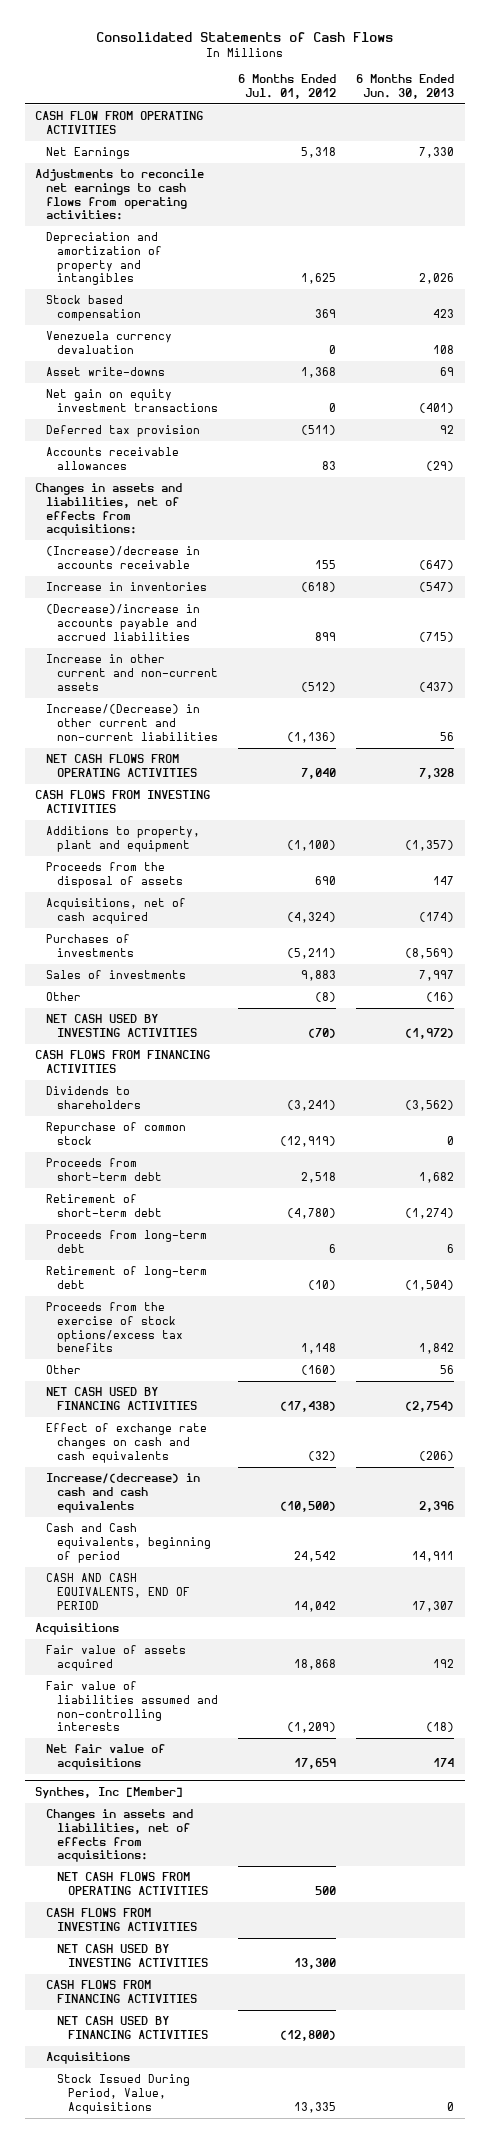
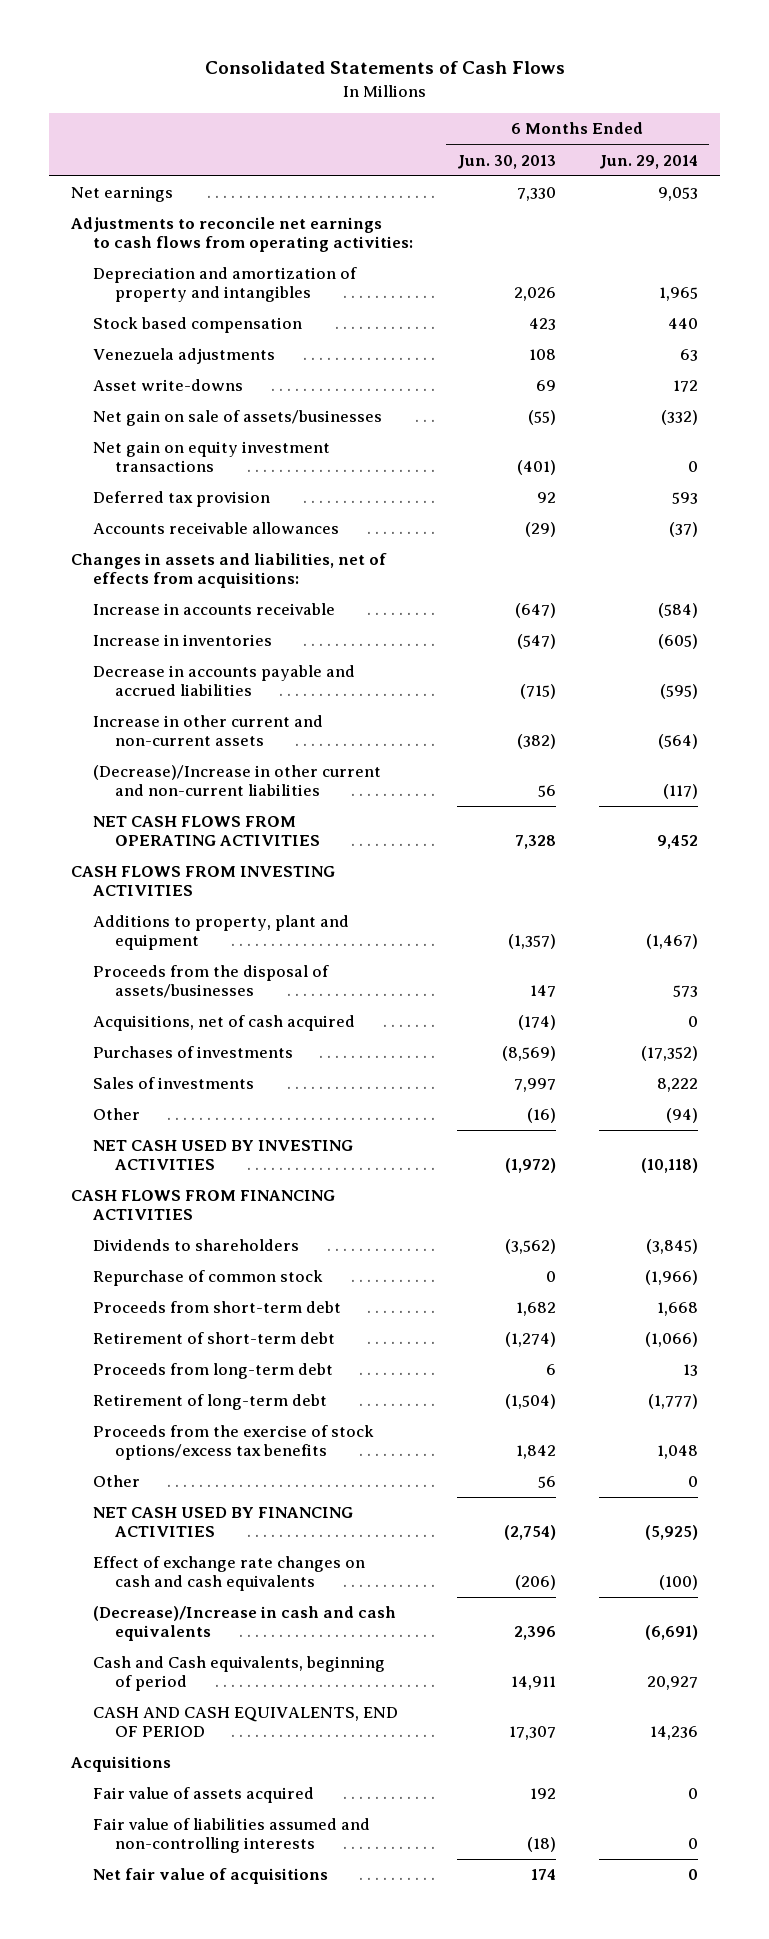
[238,74,337,99] 6 Months Ended Jul. 01, 2012 -> none
none -> [599,154,699,169] Jun. 29, 2014
[35,111,204,134] CASH FLOW FROM OPERATING ACTIVITIES -> none
[46,147,131,160] Net Earnings -> [70,186,173,203] Net earnings
[46,331,173,354] Venezuela currency devaluation -> [92,348,275,365] Venezuela adjustments
none -> [92,410,382,427] Net gain on sale of assets/businesses
[46,546,201,569] (Increase)/decrease in accounts receivable -> [92,603,335,616] Increase in accounts receivable
[46,604,201,641] (Decrease)/increase in accounts payable and accrued liabilities -> [92,665,355,697] Decrease in accounts payable and accrued liabilities
[419,681,455,692] (437) -> [516,734,556,750] (382)
[46,704,218,741] Increase/(Decrease) in other current and non-current liabilities -> [92,765,381,797] (Decrease)/Increase in other current and non-current liabilities
[46,862,183,888] Proceeds from the disposal of assets -> [92,965,329,999] Proceeds from the disposal of assets/businesses
[46,1473,201,1513] Increase/(decrease) in cash and cash equivalents -> [92,1606,396,1642] (Decrease)/Increase in cash and cash equivalents
[35,1787,184,1800] Synthes, Inc [Member] -> none
[46,1809,194,1863] Changes in assets and liabilities, net of effects from acquisitions: -> none
[56,1872,208,1895] NET CASH FLOWS FROM OPERATING ACTIVITIES -> none
[46,1908,197,1931] CASH FLOWS FROM INVESTING ACTIVITIES -> none
[56,1944,208,1967] NET CASH USED BY INVESTING ACTIVITIES -> none
[46,1980,197,2003] CASH FLOWS FROM FINANCING ACTIVITIES -> none
[56,2016,208,2039] NET CASH USED BY FINANCING ACTIVITIES -> none
[46,2052,131,2065] Acquisitions -> none
[56,2074,190,2114] Stock Issued During Period, Value, Acquisitions -> none

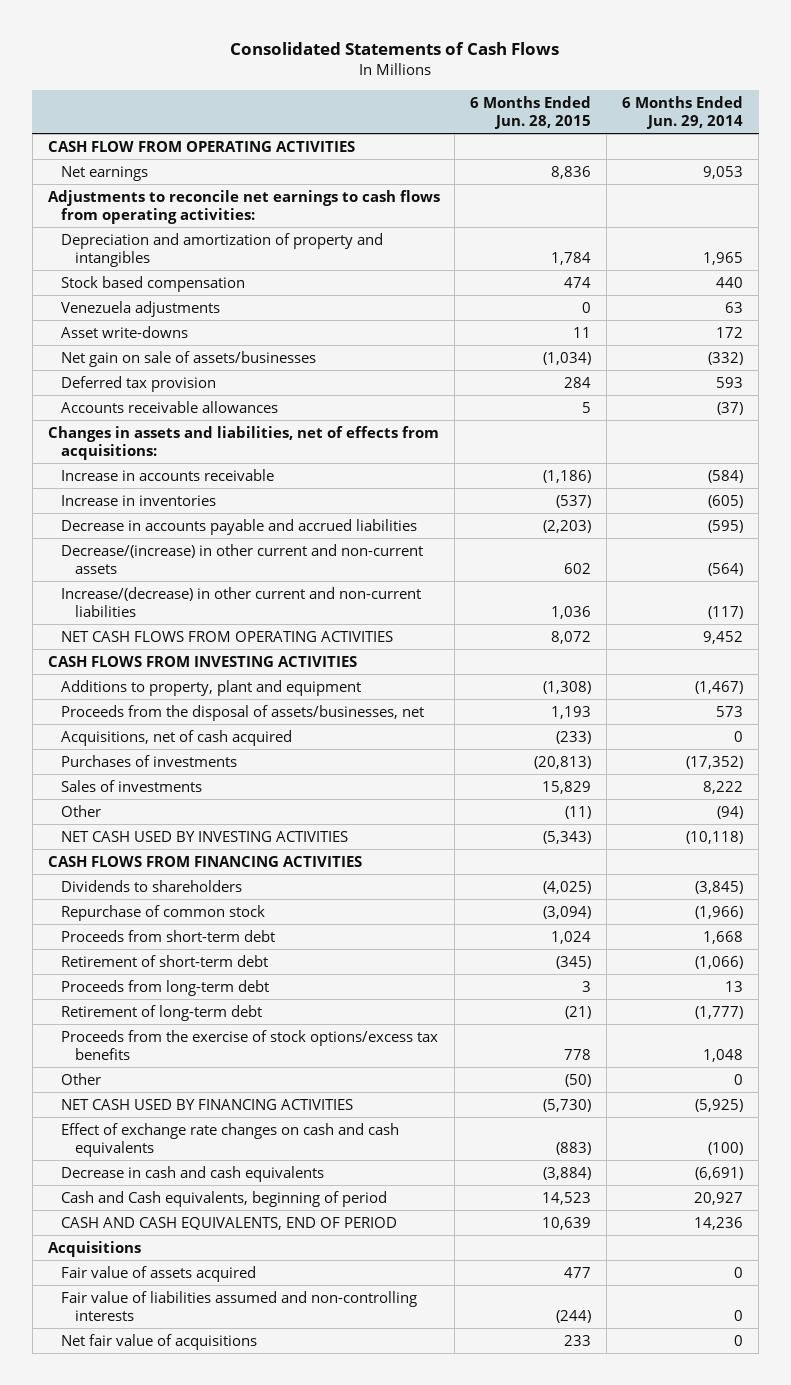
[456,154,556,169] Jun. 30, 2013 -> none
none -> [470,96,592,129] 6 Months Ended Jun. 28, 2015
none -> [47,141,355,153] CASH FLOW FROM OPERATING ACTIVITIES
[92,441,330,473] Net gain on equity investment transactions -> none
[92,715,323,747] Increase in other current and non-current assets -> [61,544,424,574] Decrease/(increase) in other current and non-current assets
[92,765,381,797] (Decrease)/Increase in other current and non-current liabilities -> [61,587,422,617] Increase/(decrease) in other current and non-current liabilities
[92,965,329,999] Proceeds from the disposal of assets/businesses -> [61,705,425,722] Proceeds from the disposal of assets/businesses, net
[92,1606,396,1642] (Decrease)/Increase in cash and cash equivalents -> [61,1166,325,1183] Decrease in cash and cash equivalents

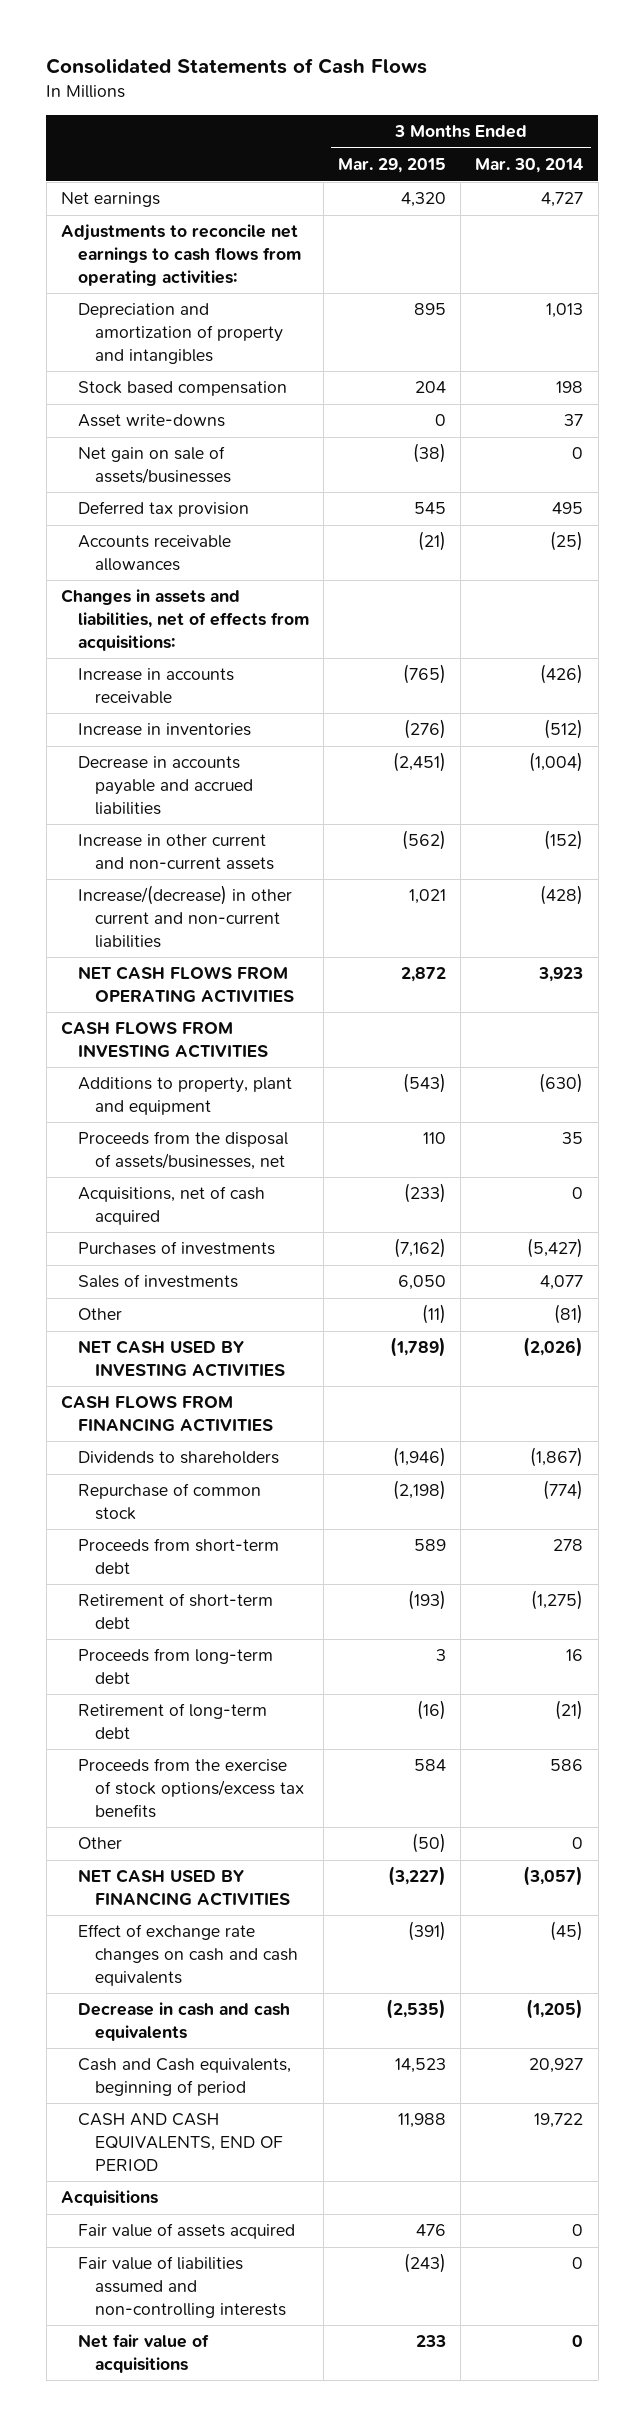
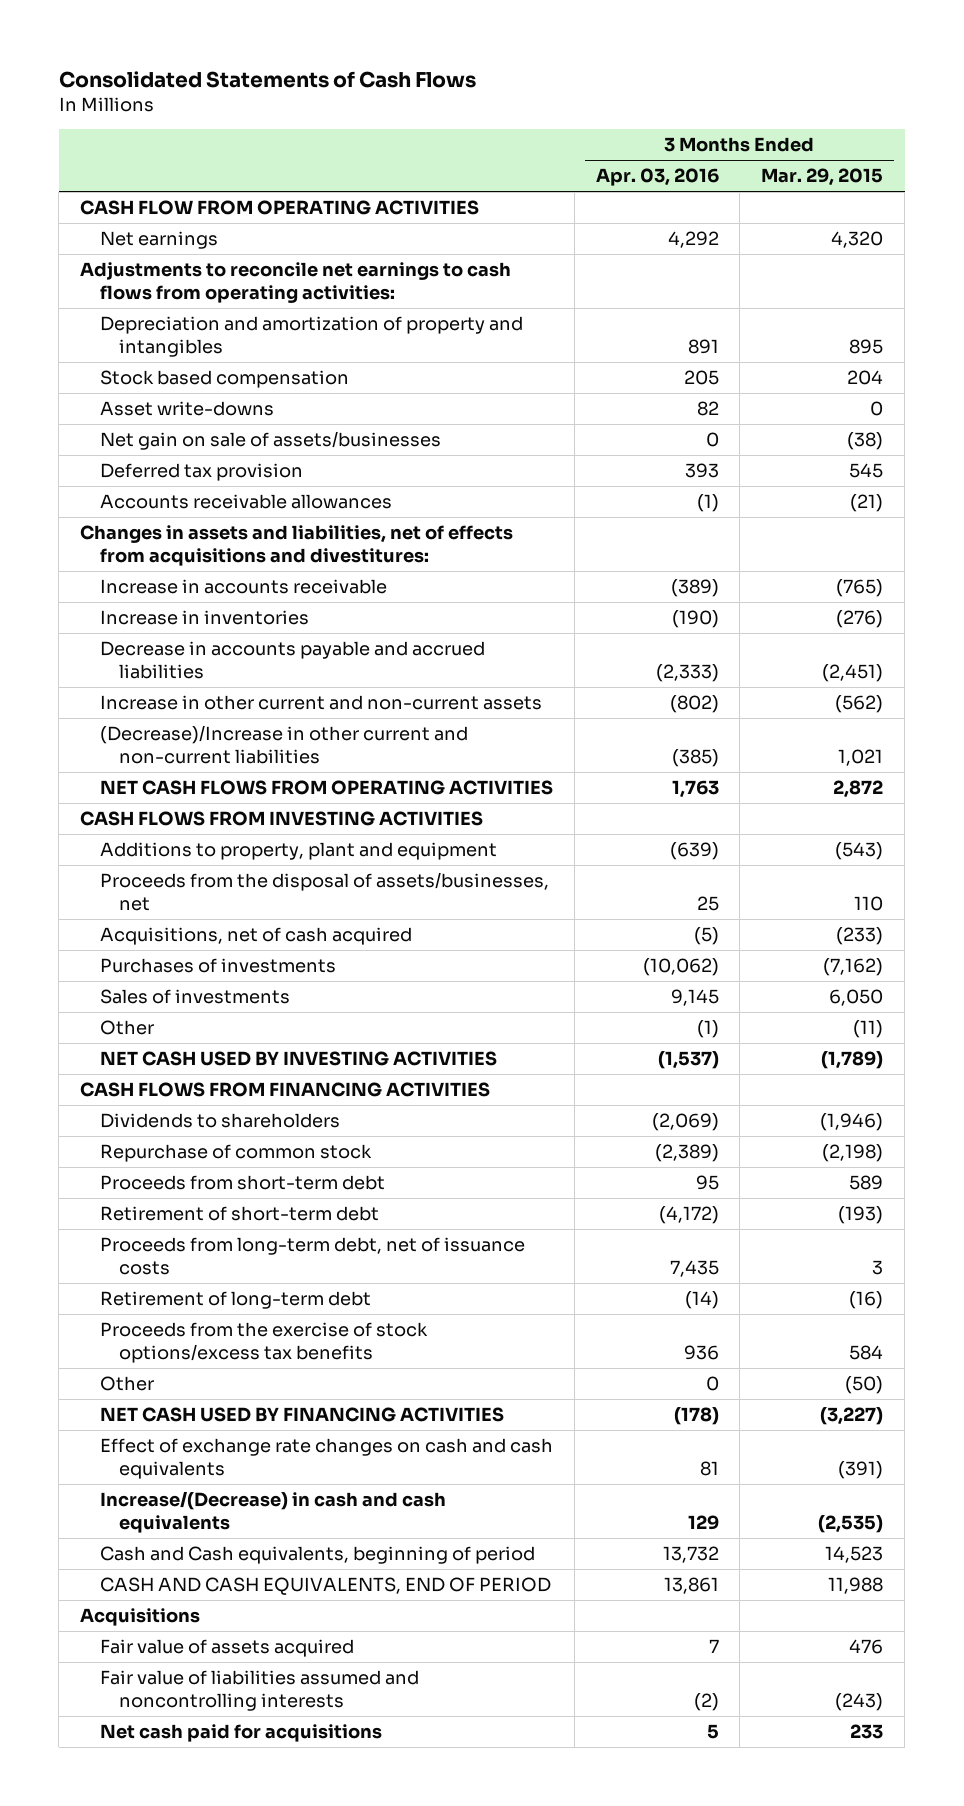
[475,158,584,174] Mar. 30, 2014 -> none
none -> [595,168,719,187] Apr. 03, 2016
none -> [80,200,480,216] CASH FLOW FROM OPERATING ACTIVITIES
[60,589,309,651] Changes in assets and liabilities, net of effects from acquisitions: -> [80,525,514,567] Changes in assets and liabilities, net of effects from acquisitions and divestitures:
[77,885,292,948] Increase/(decrease) in other current and non-current liabilities -> [99,725,468,765] (Decrease)/Increase in other current and non-current liabilities
[77,1648,273,1685] Proceeds from long-term debt -> [99,1237,525,1276] Proceeds from long-term debt, net of issuance costs
[77,2002,290,2042] Decrease in cash and cash equivalents -> [99,1491,446,1534] Increase/(Decrease) in cash and cash equivalents
[77,2256,286,2318] Fair value of liabilities assumed and non-controlling interests -> [99,1670,419,1712] Fair value of liabilities assumed and noncontrolling interests
[77,2334,209,2374] Net fair value of acquisitions -> [99,1724,382,1743] Net cash paid for acquisitions

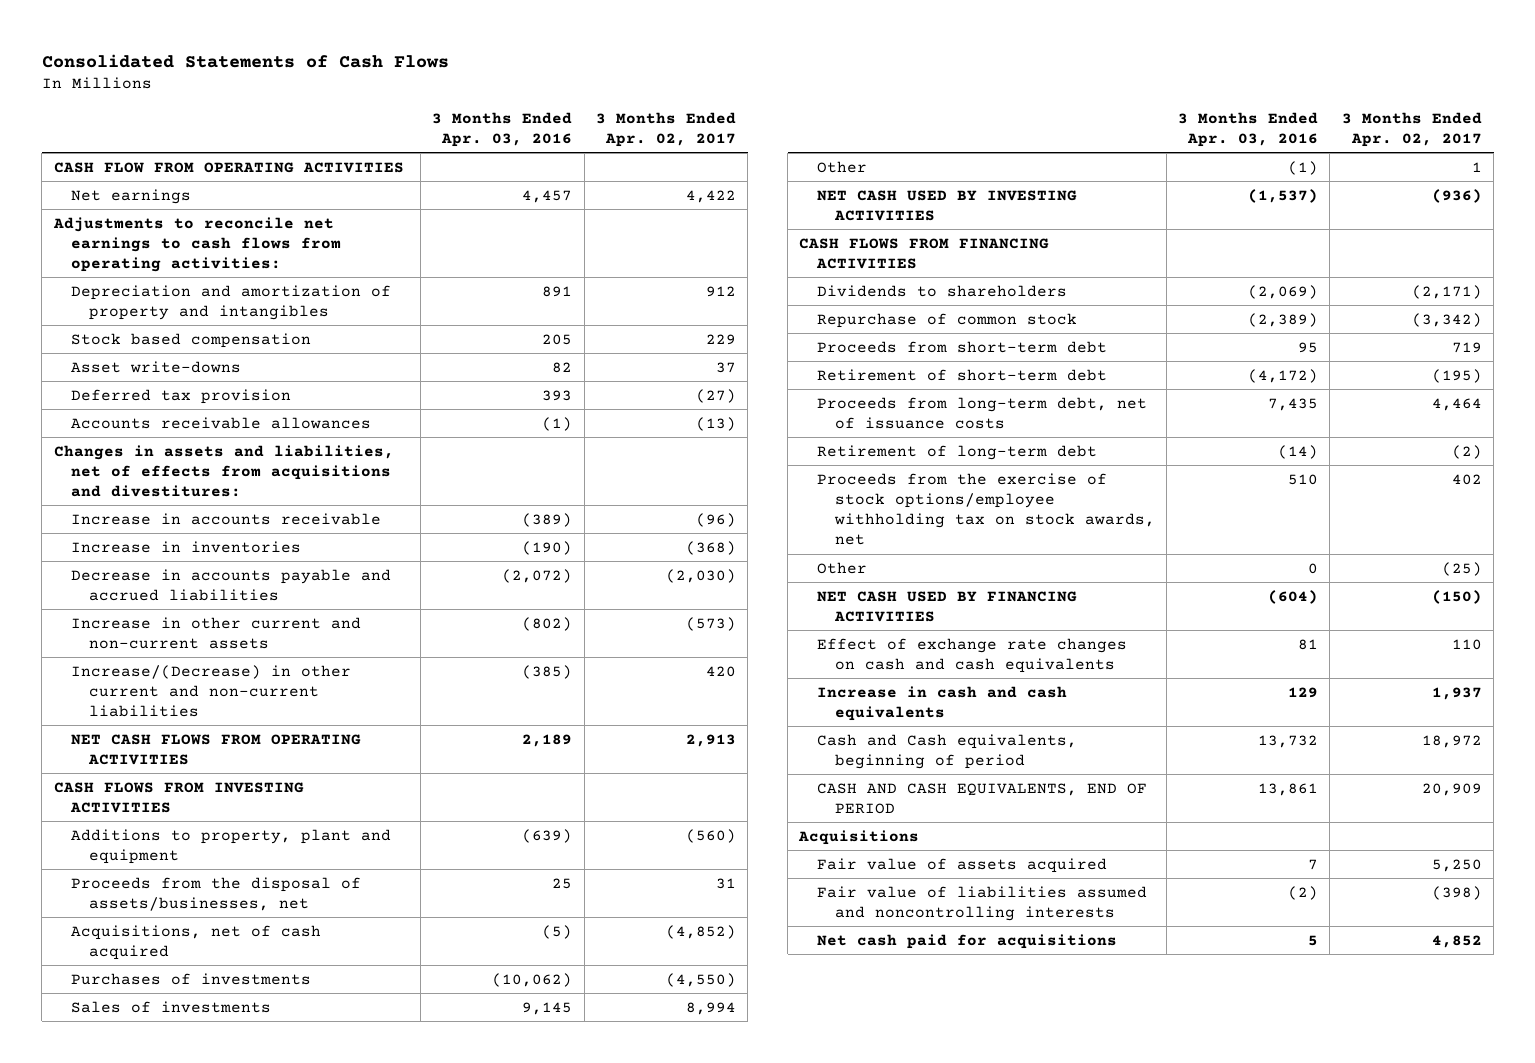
[761,168,884,187] Mar. 29, 2015 -> none
none -> [595,111,736,148] 3 Months Ended Apr. 02, 2017
[667,231,719,249] 4,292 -> [522,189,573,203] 4,457
[99,431,441,451] Net gain on sale of assets/businesses -> none
[655,664,719,683] (2,333) -> [502,568,573,583] (2,072)
[99,725,468,765] (Decrease)/Increase in other current and non-current liabilities -> [71,664,352,718] Increase/(Decrease) in other current and non-current liabilities
[671,780,719,799] 1,763 -> [522,733,573,747] 2,189
[99,1322,428,1364] Proceeds from the exercise of stock options/excess tax benefits -> [817,472,1155,546] Proceeds from the exercise of stock options/employee withholding tax on stock awards, net
[683,1345,719,1361] 936 -> [1288,473,1319,485] 510
[673,1407,719,1426] (178) -> [1268,589,1319,604] (604)
[99,1491,446,1534] Increase/(Decrease) in cash and cash equivalents -> [817,685,1068,721] Increase in cash and cash equivalents

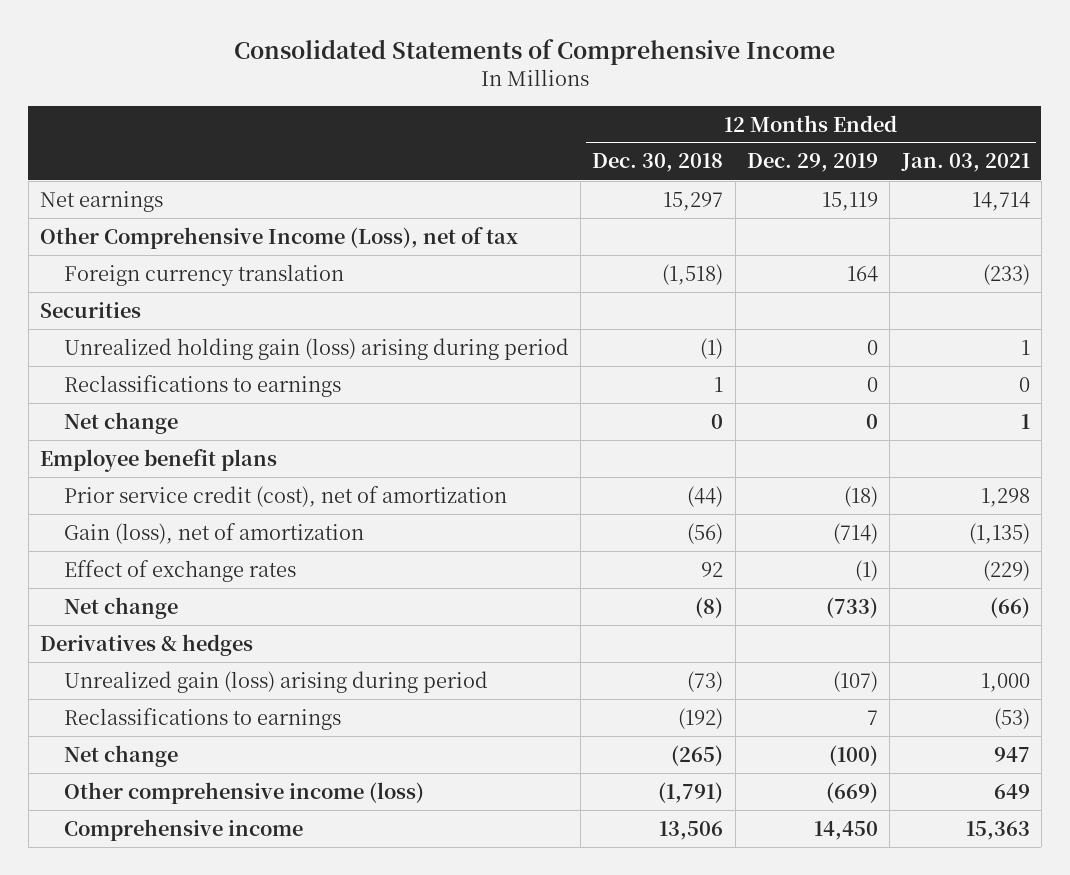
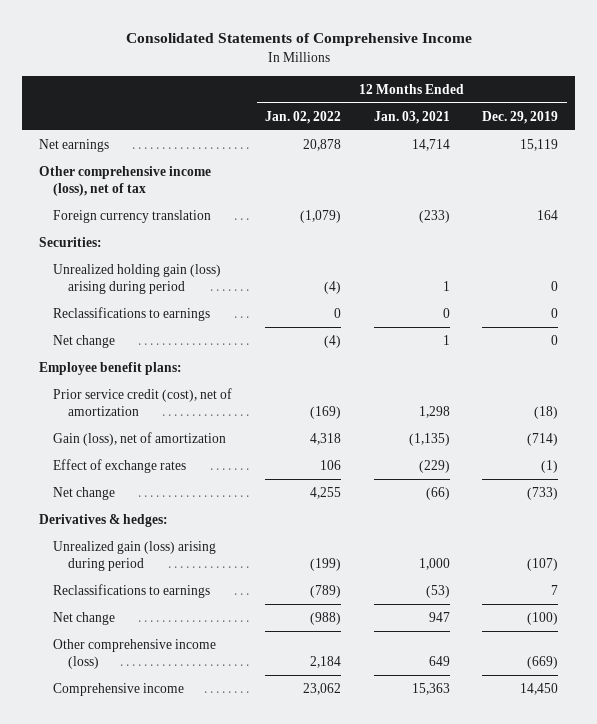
[592,153,724,173] Dec. 30, 2018 -> none
none -> [265,110,342,124] Jan. 02, 2022
[40,226,519,249] Other Comprehensive Income (Loss), net of tax -> [38,165,211,196] Other comprehensive income (loss), net of tax
[40,301,142,318] Securities -> [38,236,102,247] Securities:
[40,448,278,472] Employee benefit plans -> [38,361,182,375] Employee benefit plans:
[40,633,254,656] Derivatives & hedges -> [38,513,168,527] Derivatives & hedges:

